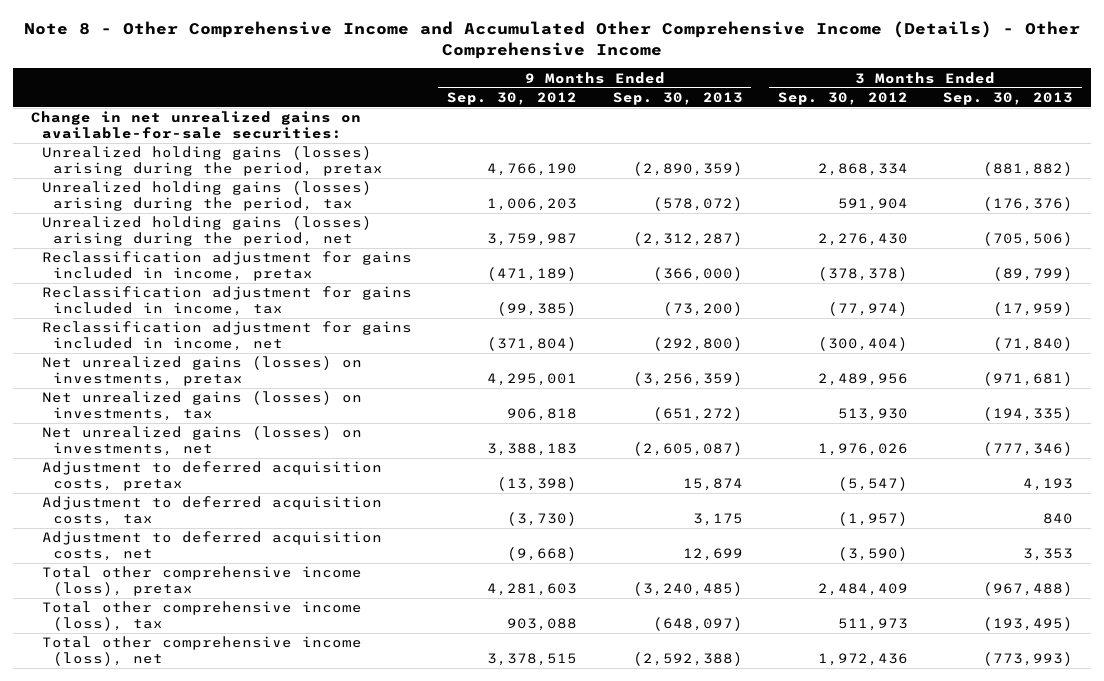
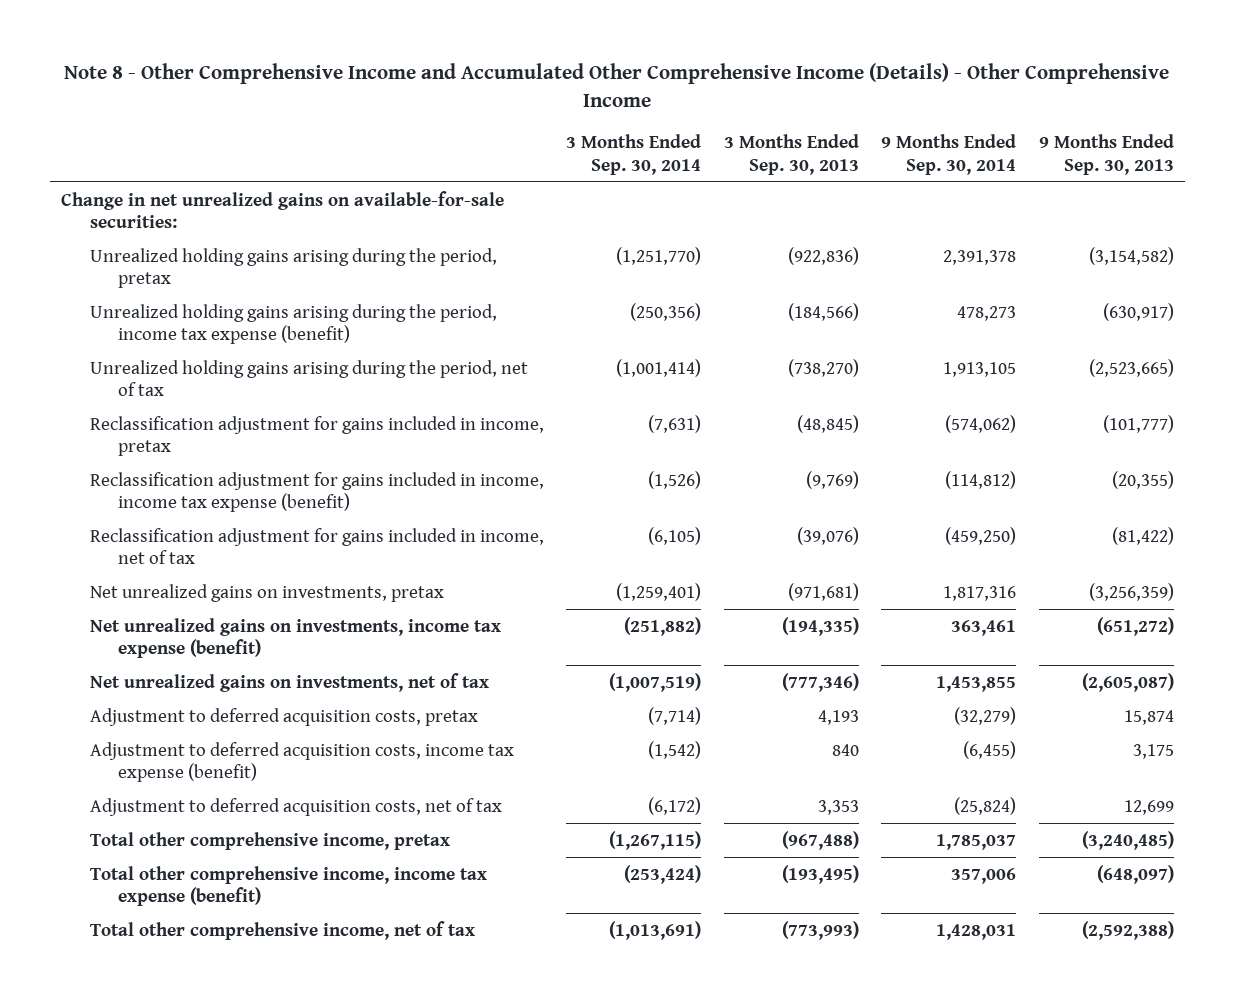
[447,91,578,105] Sep. 30, 2012 -> none
[777,91,908,105] Sep. 30, 2012 -> none
none -> [566,134,702,175] 3 Months Ended Sep. 30, 2014
none -> [881,134,1017,175] 9 Months Ended Sep. 30, 2014
[42,146,384,177] Unrealized holding gains (losses) arising during the period, pretax -> [89,247,497,288] Unrealized holding gains arising during the period, pretax
[632,162,743,177] (2,890,359) -> [1088,246,1174,265] (3,154,582)
[983,162,1074,177] (881,882) -> [787,246,859,265] (922,836)
[42,181,373,212] Unrealized holding gains (losses) arising during the period, tax -> [89,303,497,344] Unrealized holding gains arising during the period, income tax expense (benefit)
[652,197,743,212] (578,072) -> [1102,302,1174,321] (630,917)
[983,197,1074,212] (176,376) -> [787,302,859,321] (184,566)
[42,216,373,247] Unrealized holding gains (losses) arising during the period, net -> [89,359,528,396] Unrealized holding gains arising during the period, net of tax
[632,232,743,247] (2,312,287) -> [1088,358,1174,377] (2,523,665)
[983,232,1074,247] (705,506) -> [787,358,859,377] (738,270)
[652,267,743,282] (366,000) -> [1102,414,1174,433] (101,777)
[993,267,1074,282] (89,799) -> [796,414,859,433] (48,845)
[42,286,413,317] Reclassification adjustment for gains included in income, tax -> [89,471,544,512] Reclassification adjustment for gains included in income, income tax expense (benefit)
[662,302,743,317] (73,200) -> [1111,470,1174,489] (20,355)
[993,302,1074,317] (17,959) -> [805,470,859,489] (9,769)
[42,321,413,352] Reclassification adjustment for gains included in income, net -> [89,527,544,564] Reclassification adjustment for gains included in income, net of tax
[652,337,743,352] (292,800) -> [1111,526,1174,545] (81,422)
[993,337,1074,352] (71,840) -> [796,526,859,545] (39,076)
[42,356,363,387] Net unrealized gains (losses) on investments, pretax -> [89,583,444,602] Net unrealized gains on investments, pretax
[42,391,363,422] Net unrealized gains (losses) on investments, tax -> [89,617,501,658] Net unrealized gains on investments, income tax expense (benefit)
[42,426,363,457] Net unrealized gains (losses) on investments, net -> [89,672,489,692] Net unrealized gains on investments, net of tax
[42,496,383,527] Adjustment to deferred acquisition costs, tax -> [89,741,514,782] Adjustment to deferred acquisition costs, income tax expense (benefit)
[42,531,383,562] Adjustment to deferred acquisition costs, net -> [89,797,502,816] Adjustment to deferred acquisition costs, net of tax
[42,566,363,597] Total other comprehensive income (loss), pretax -> [89,831,450,850] Total other comprehensive income, pretax
[42,601,363,632] Total other comprehensive income (loss), tax -> [89,865,487,906] Total other comprehensive income, income tax expense (benefit)
[42,636,363,667] Total other comprehensive income (loss), net -> [89,920,475,940] Total other comprehensive income, net of tax

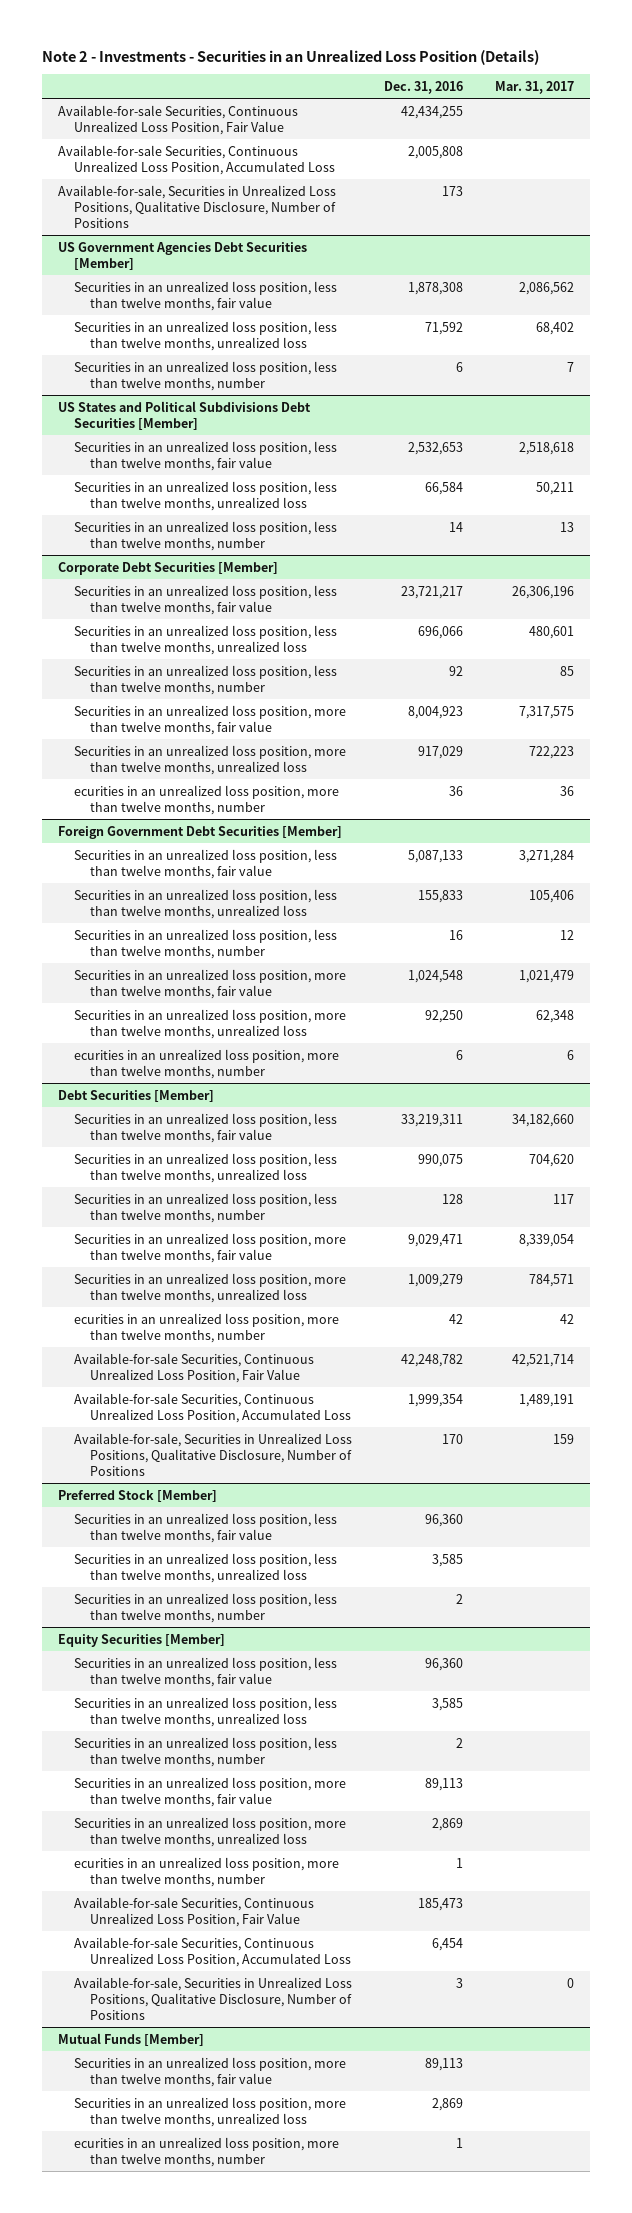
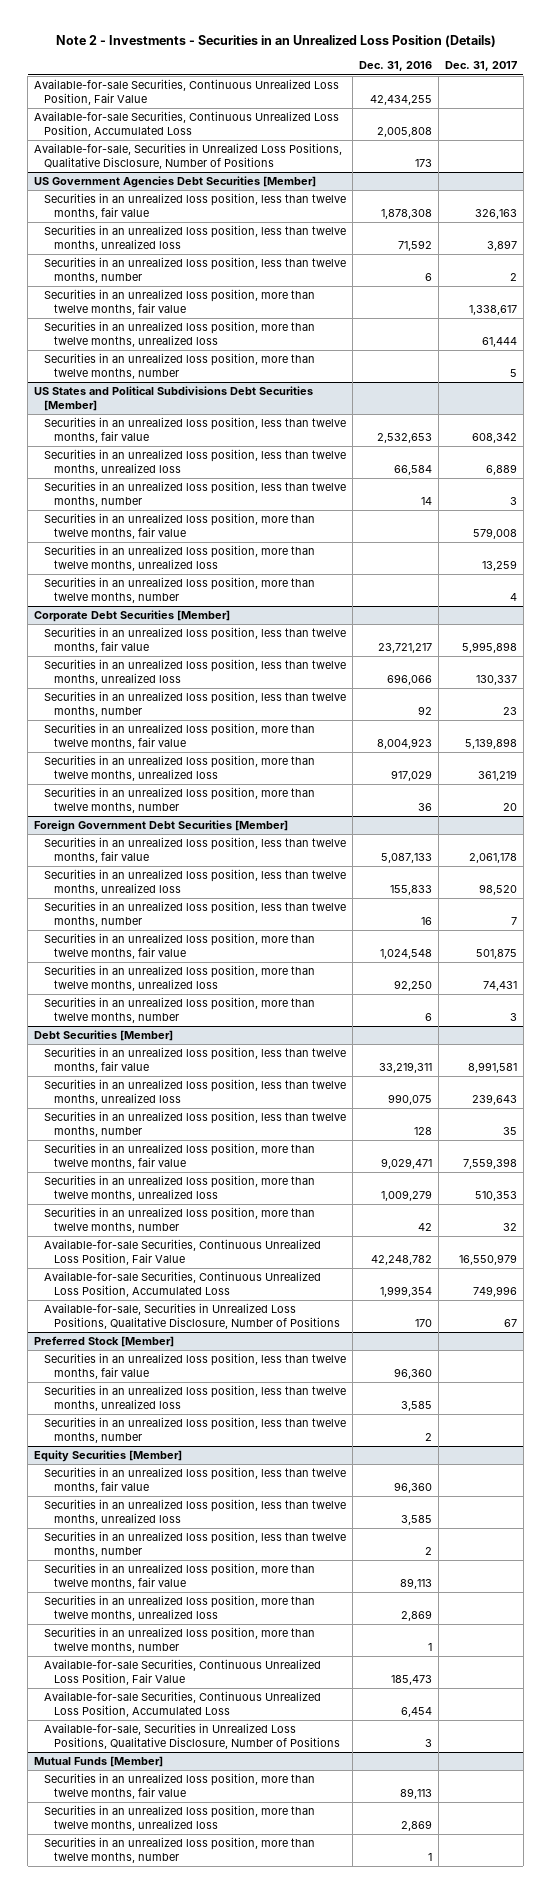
[494,80,574,94] Mar. 31, 2017 -> none
none -> [444,61,517,72] Dec. 31, 2017
none -> [44,289,316,315] Securities in an unrealized loss position, more than twelve months, fair value
none -> [44,321,316,347] Securities in an unrealized loss position, more than twelve months, unrealized loss
none -> [44,353,316,379] Securities in an unrealized loss position, more than twelve months, number
none -> [44,513,316,539] Securities in an unrealized loss position, more than twelve months, fair value
none -> [44,545,316,571] Securities in an unrealized loss position, more than twelve months, unrealized loss
none -> [44,577,316,603] Securities in an unrealized loss position, more than twelve months, number
[73,784,339,815] ecurities in an unrealized loss position, more than twelve months, number -> [44,787,316,813] Securities in an unrealized loss position, more than twelve months, number
[73,1048,339,1079] ecurities in an unrealized loss position, more than twelve months, number -> [44,997,316,1023] Securities in an unrealized loss position, more than twelve months, number
[73,1312,339,1343] ecurities in an unrealized loss position, more than twelve months, number -> [44,1207,316,1233] Securities in an unrealized loss position, more than twelve months, number
[73,1856,339,1887] ecurities in an unrealized loss position, more than twelve months, number -> [44,1627,316,1653] Securities in an unrealized loss position, more than twelve months, number
[73,2136,339,2167] ecurities in an unrealized loss position, more than twelve months, number -> [44,1837,316,1863] Securities in an unrealized loss position, more than twelve months, number

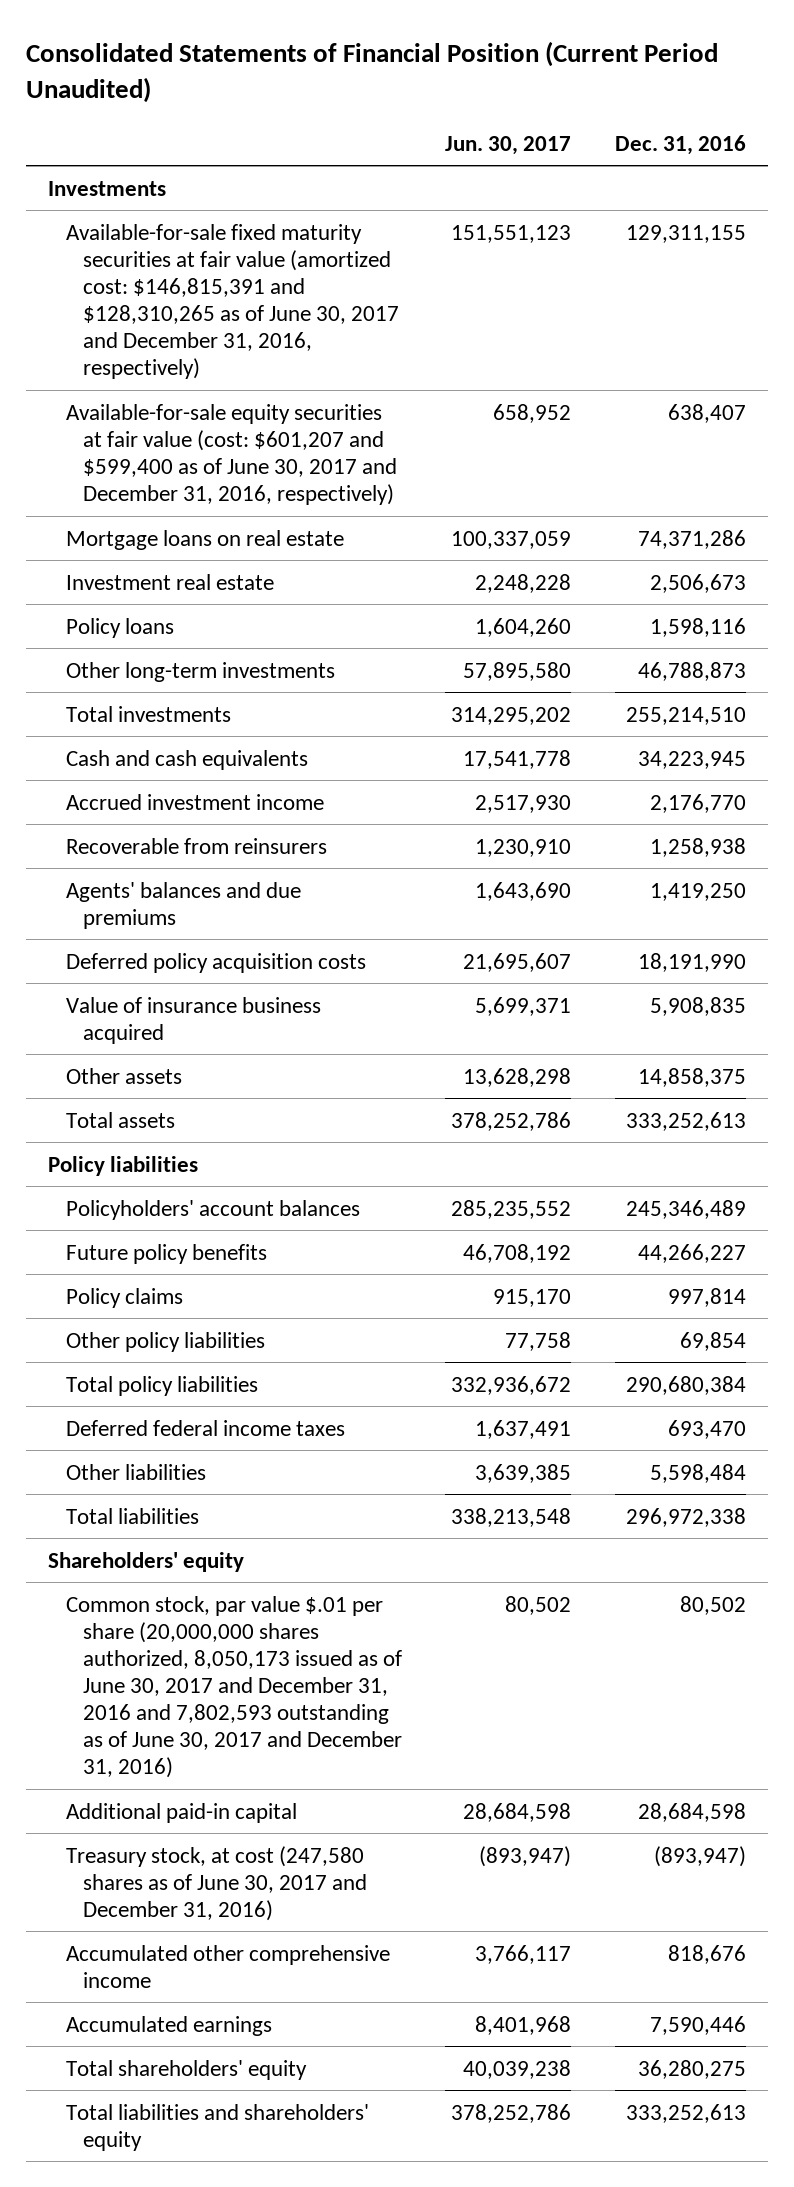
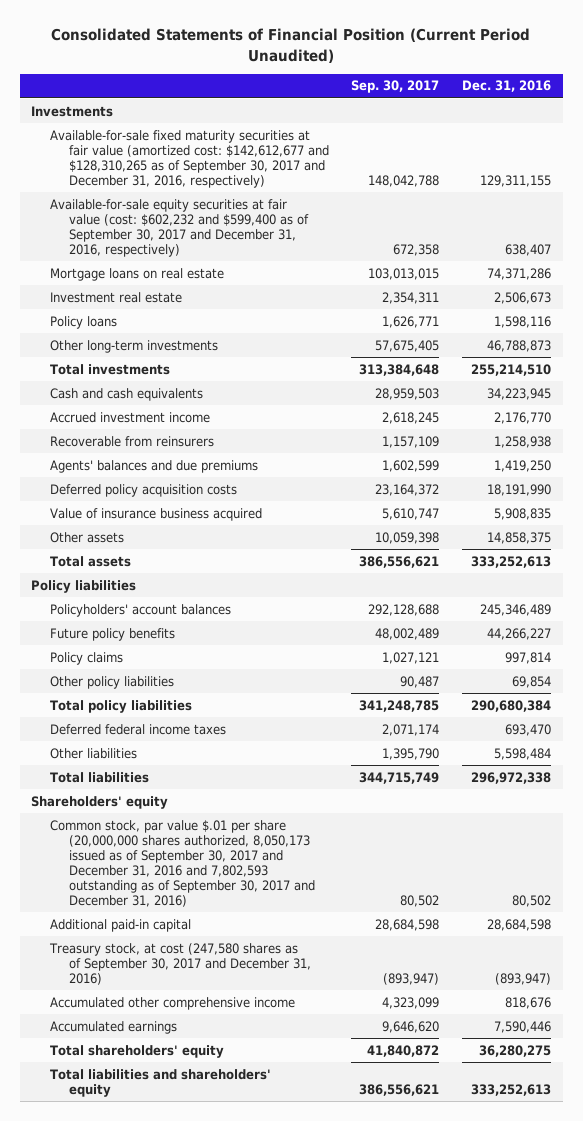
[445,135,572,155] Jun. 30, 2017 -> none
none -> [351,80,440,94] Sep. 30, 2017
[65,223,399,380] Available-for-sale fixed maturity securities at fair value (amortized cost: $146,815,391 and $128,310,265 as of June 30, 2017 and December 31, 2016, respectively) -> [50,129,329,188] Available-for-sale fixed maturity securities at fair value (amortized cost: $142,612,677 and $128,310,265 as of September 30, 2017 and December 31, 2016, respectively)
[65,403,397,505] Available-for-sale equity securities at fair value (cost: $601,207 and $599,400 as of June 30, 2017 and December 31, 2016, respectively) -> [50,198,309,257] Available-for-sale equity securities at fair value (cost: $602,232 and $599,400 as of September 30, 2017 and December 31, 2016, respectively)
[65,1595,402,1779] Common stock, par value $.01 per share (20,000,000 shares authorized, 8,050,173 issued as of June 30, 2017 and December 31, 2016 and 7,802,593 outstanding as of June 30, 2017 and December 31, 2016) -> [50,819,315,907] Common stock, par value $.01 per share (20,000,000 shares authorized, 8,050,173 issued as of September 30, 2017 and December 31, 2016 and 7,802,593 outstanding as of September 30, 2017 and December 31, 2016)
[65,1845,367,1921] Treasury stock, at cost (247,580 shares as of June 30, 2017 and December 31, 2016) -> [49,942,311,985] Treasury stock, at cost (247,580 shares as of September 30, 2017 and December 31, 2016)

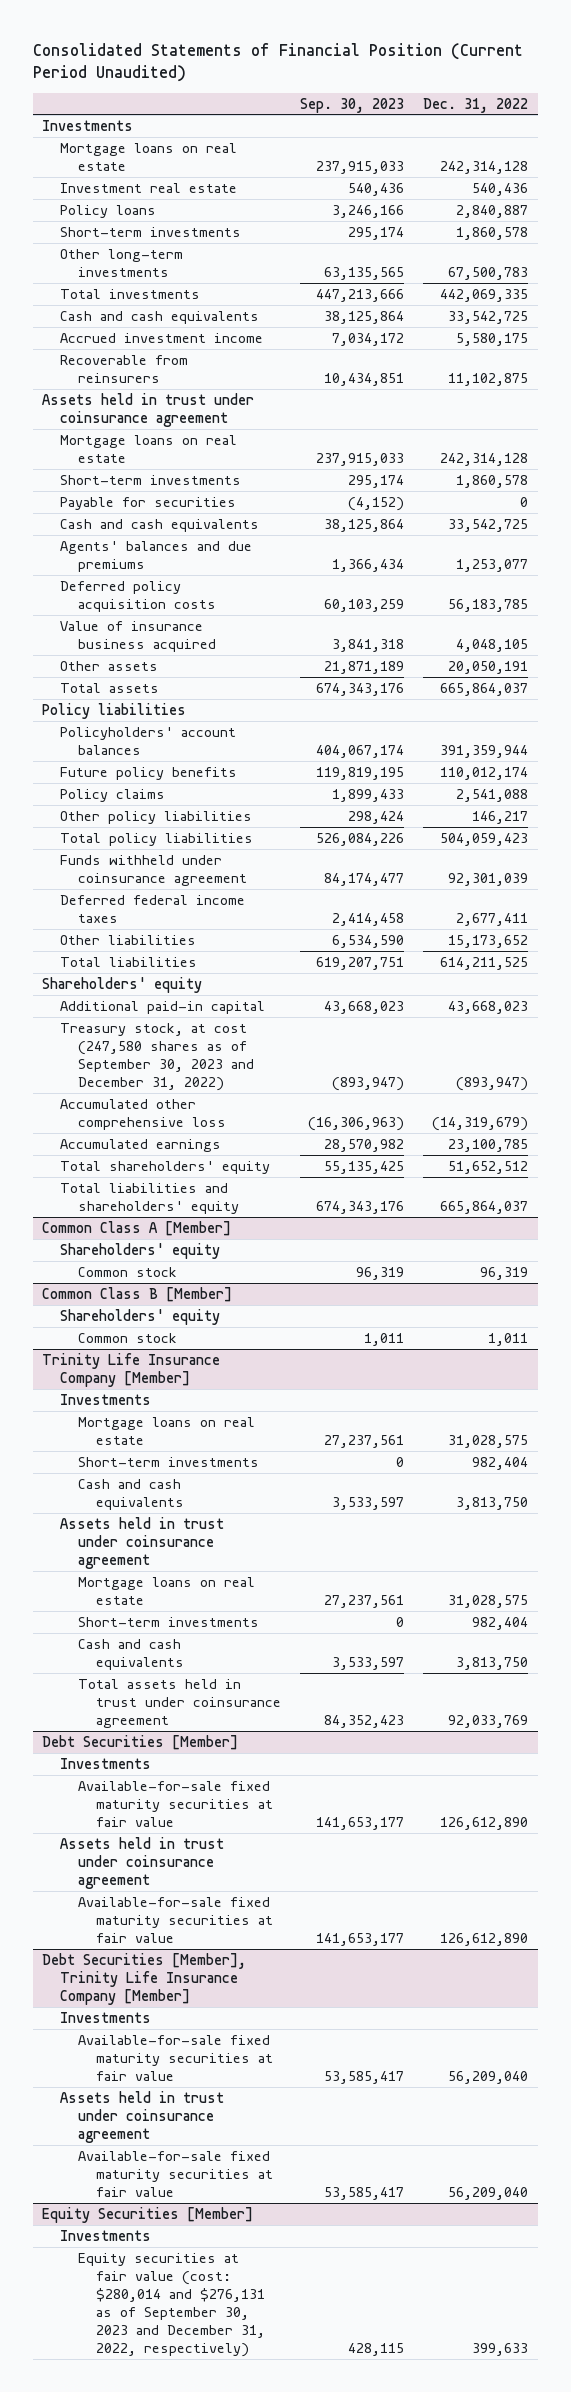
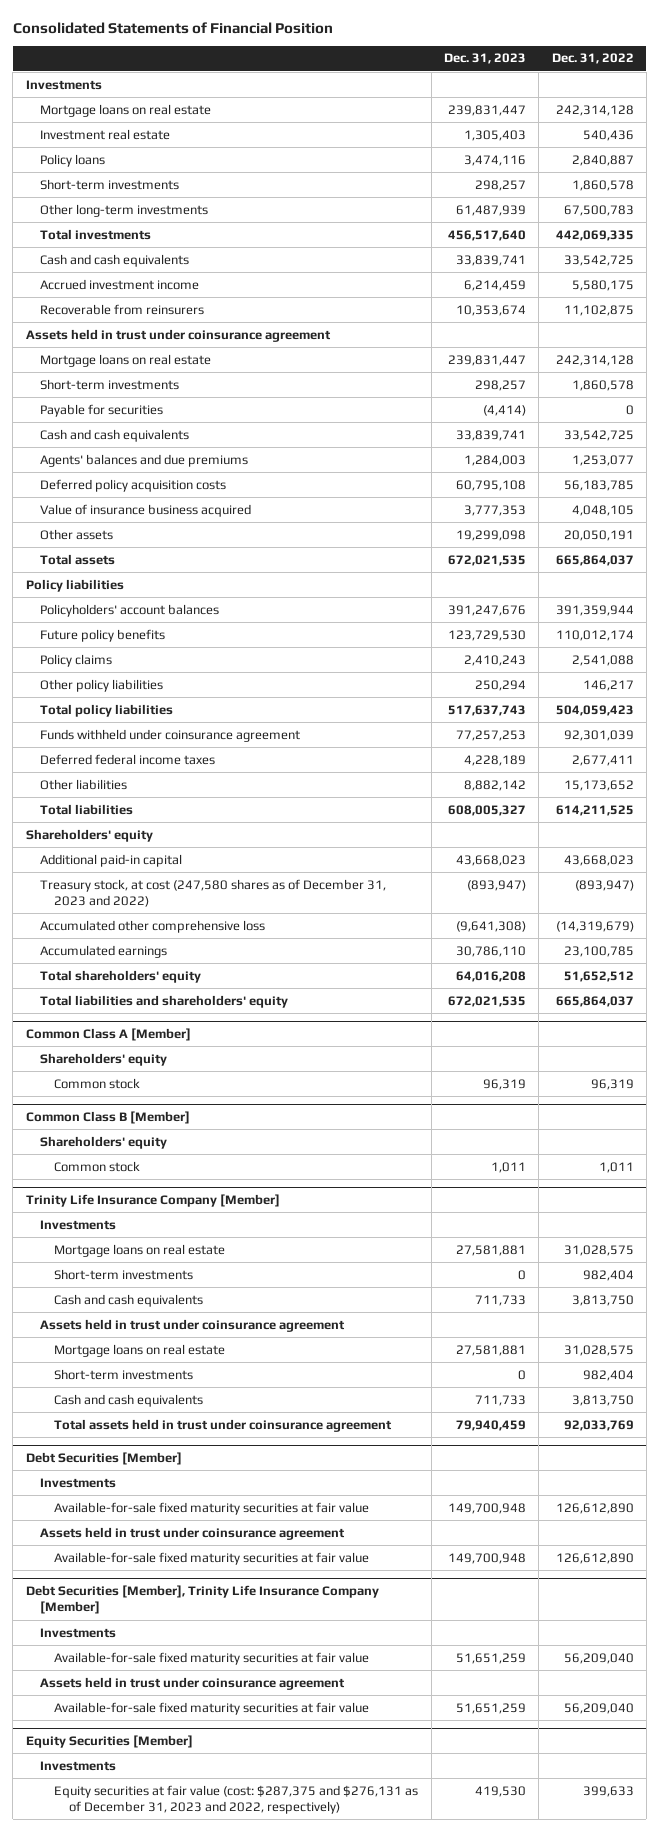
[32,42,523,83] Consolidated Statements of Financial Position (Current Period Unaudited) -> [12,21,333,34] Consolidated Statements of Financial Position
[300,97,405,113] Sep. 30, 2023 -> none
none -> [444,53,527,65] Dec. 31, 2023
[60,1022,255,1091] Treasury stock, at cost (247,580 shares as of September 30, 2023 and December 31, 2022) -> [40,878,387,908] Treasury stock, at cost (247,580 shares as of December 31, 2023 and 2022)
[78,2252,266,2357] Equity securities at fair value (cost: $280,014 and $276,131 as of September 30, 2023 and December 31, 2022, respectively) -> [54,1784,419,1815] Equity securities at fair value (cost: $287,375 and $276,131 as of December 31, 2023 and 2022, respectively)

